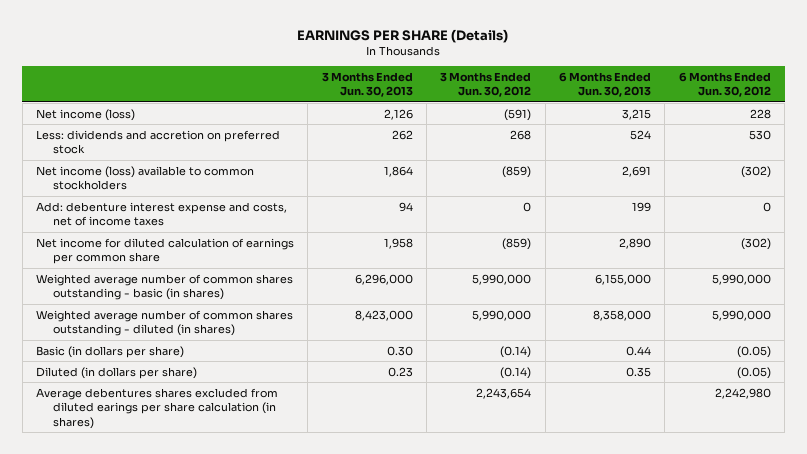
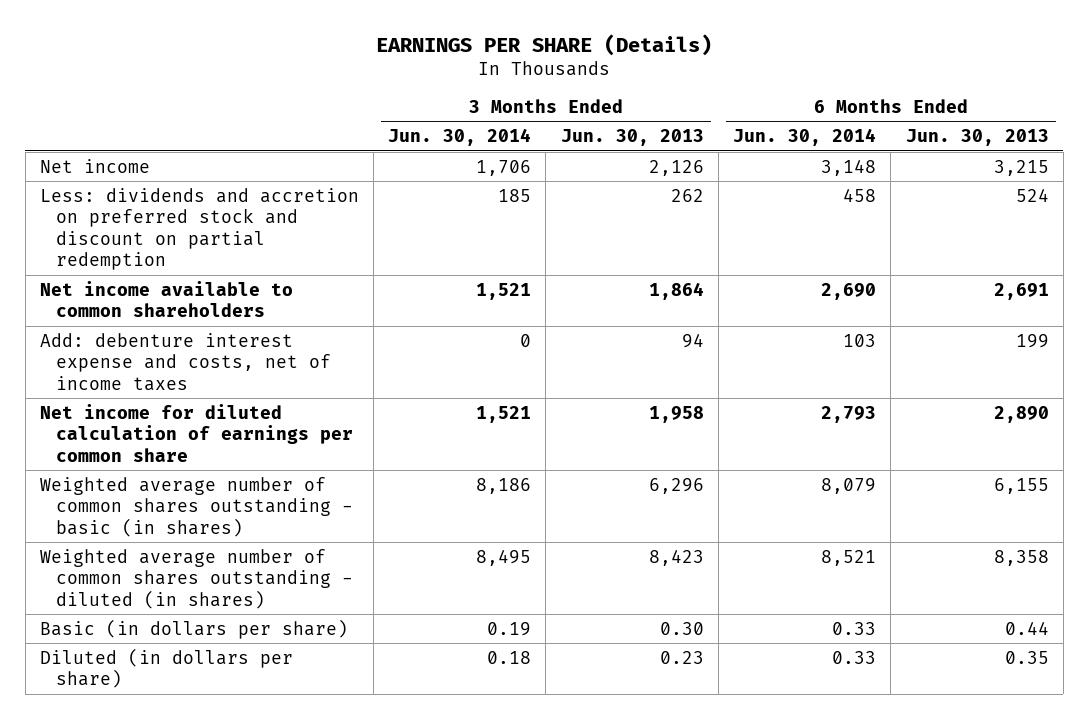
[440,71,532,98] 3 Months Ended Jun. 30, 2012 -> none
[678,71,771,98] 6 Months Ended Jun. 30, 2012 -> none
none -> [388,128,532,147] Jun. 30, 2014
none -> [733,128,877,147] Jun. 30, 2014
[36,108,136,121] Net income (loss) -> [39,158,150,173] Net income
[36,129,281,155] Less: dividends and accretion on preferred stock -> [39,187,359,271] Less: dividends and accretion on preferred stock and discount on partial redemption
[36,165,255,191] Net income (loss) available to common stockholders -> [39,280,293,318] Net income available to common shareholders
[354,273,413,285] 6,296,000 -> [648,477,704,494] 6,296
[595,273,652,285] 6,155,000 -> [993,477,1049,494] 6,155
[354,309,413,321] 8,423,000 -> [648,548,704,566] 8,423
[593,309,652,321] 8,358,000 -> [993,549,1049,566] 8,358
[36,387,279,429] Average debentures shares excluded from diluted earings per share calculation (in shares) -> none

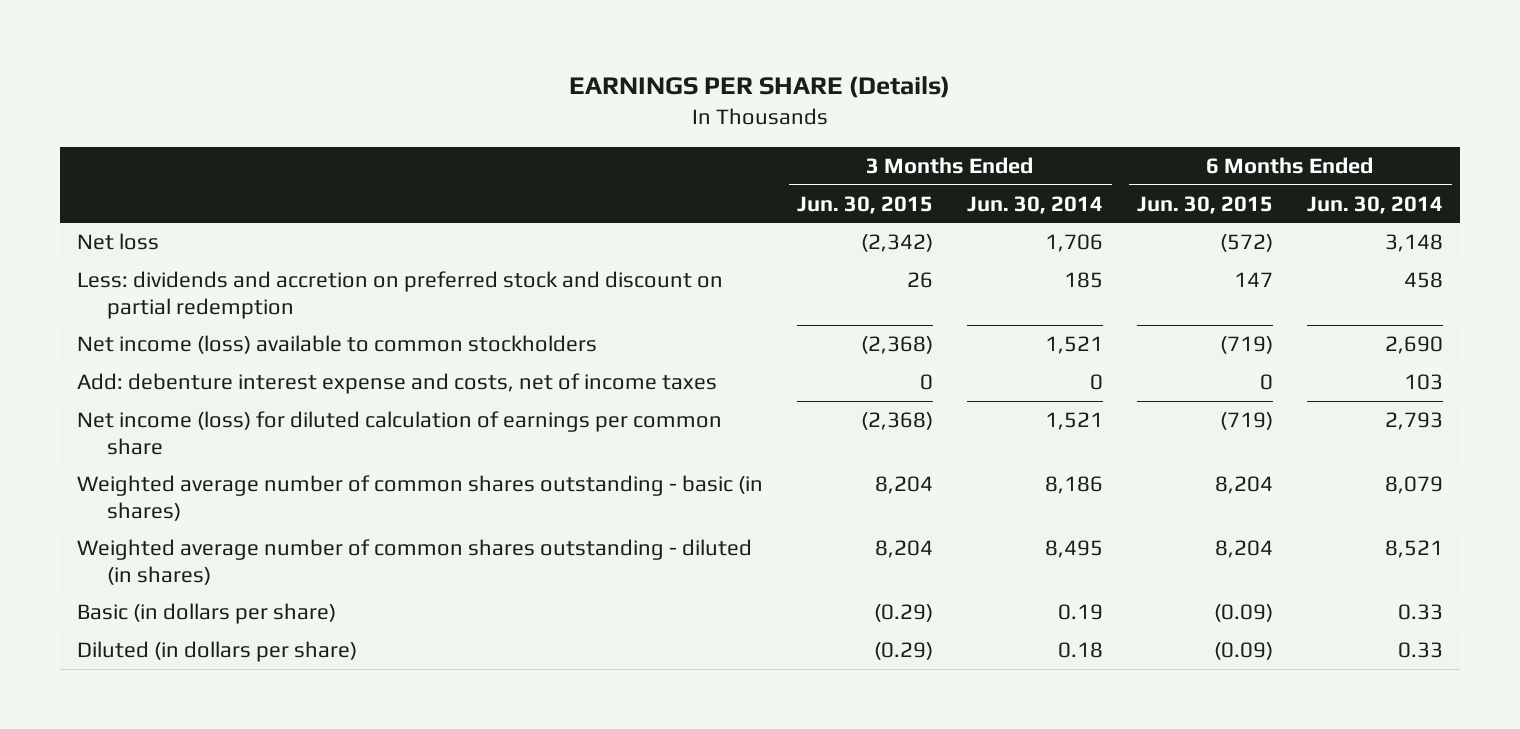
[560,129,704,147] Jun. 30, 2013 -> none
[905,129,1049,147] Jun. 30, 2013 -> none
none -> [797,195,934,214] Jun. 30, 2015
none -> [1137,195,1274,214] Jun. 30, 2015
[39,158,150,173] Net income -> [77,233,160,251] Net loss
[39,280,293,318] Net income available to common shareholders -> [77,335,598,355] Net income (loss) available to common stockholders
[39,403,353,462] Net income for diluted calculation of earnings per common share -> [77,411,723,455] Net income (loss) for diluted calculation of earnings per common share

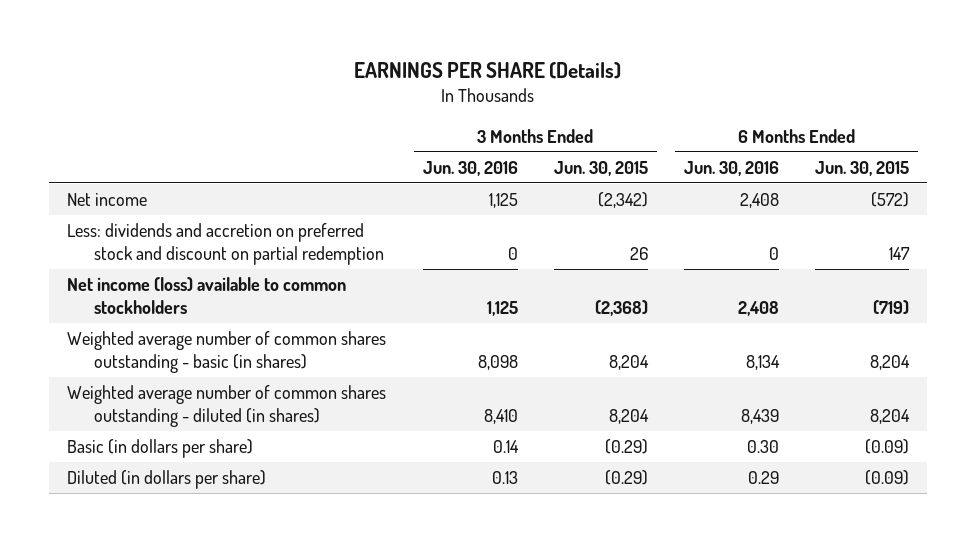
[967,195,1104,214] Jun. 30, 2014 -> none
[1307,195,1444,214] Jun. 30, 2014 -> none
none -> [422,160,518,176] Jun. 30, 2016
none -> [684,160,780,176] Jun. 30, 2016
[77,233,160,251] Net loss -> [67,193,148,207] Net income
[77,373,718,395] Add: debenture interest expense and costs, net of income taxes -> none
[77,411,723,455] Net income (loss) for diluted calculation of earnings per common share -> none

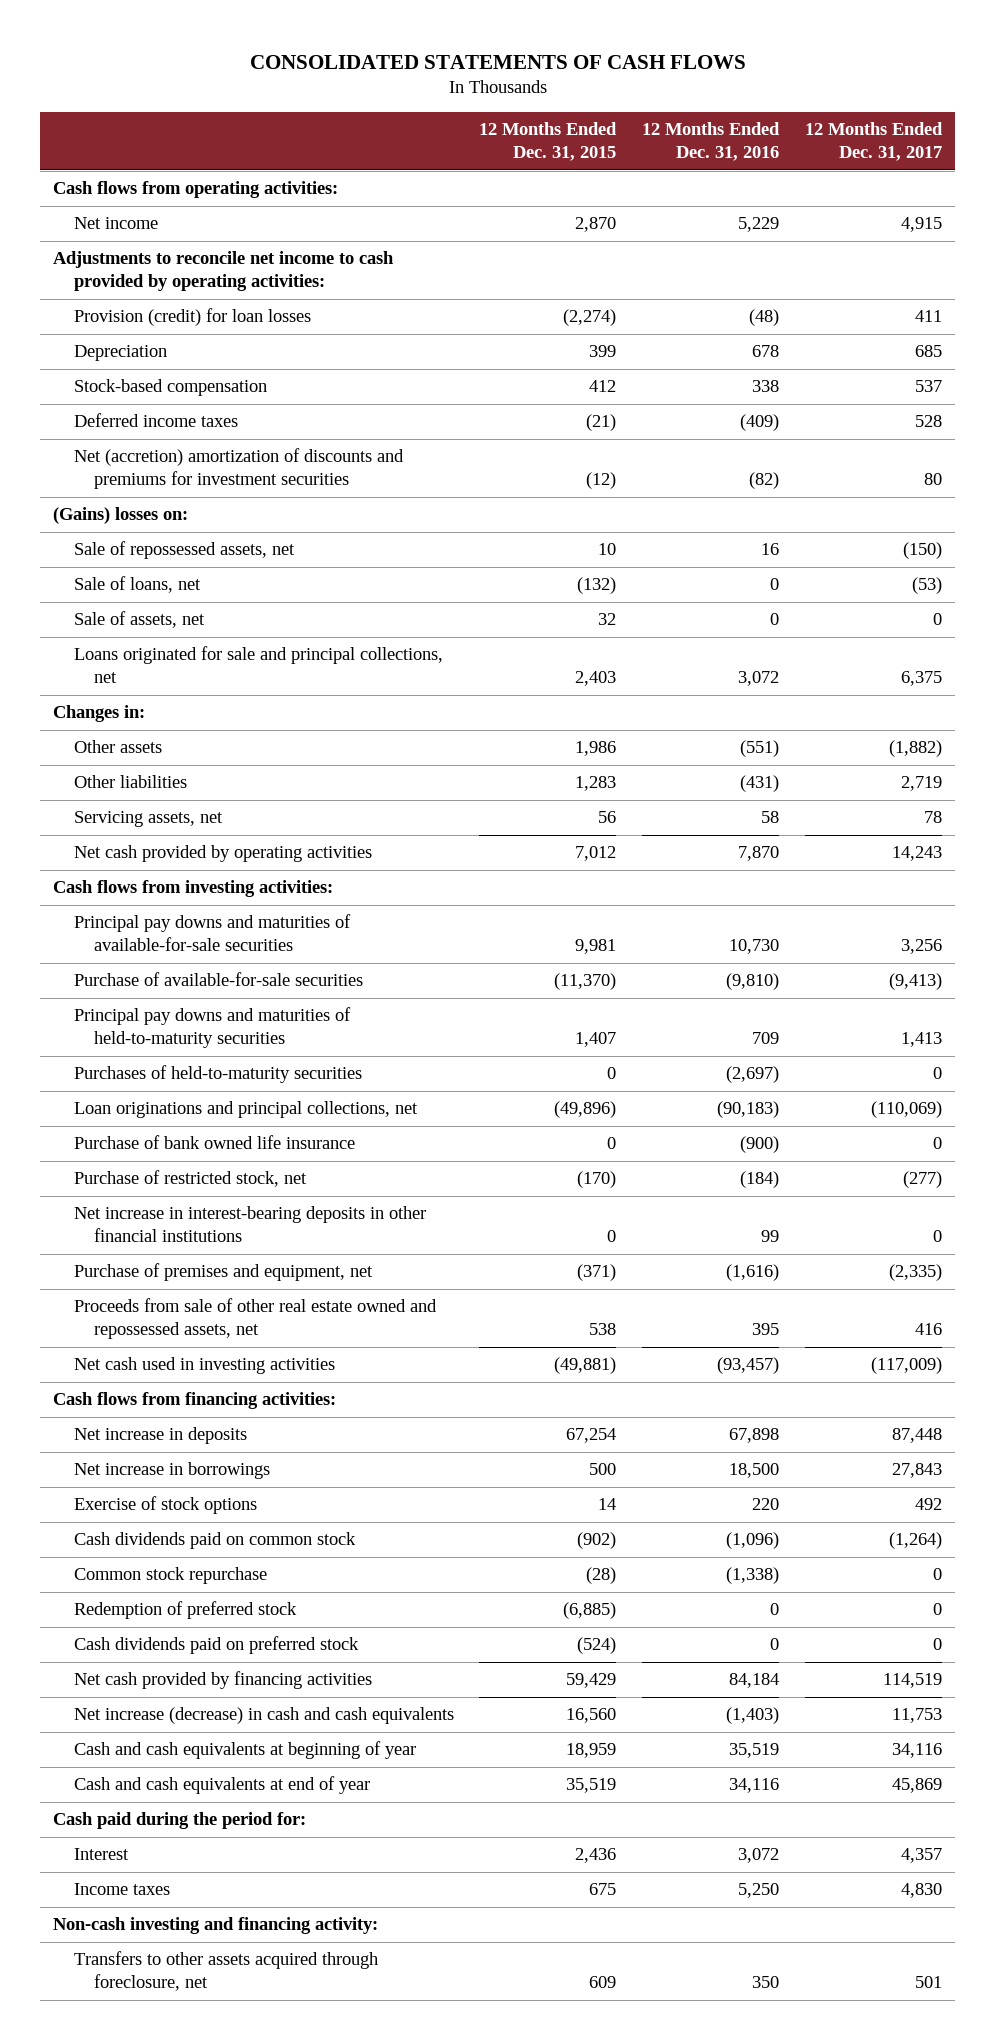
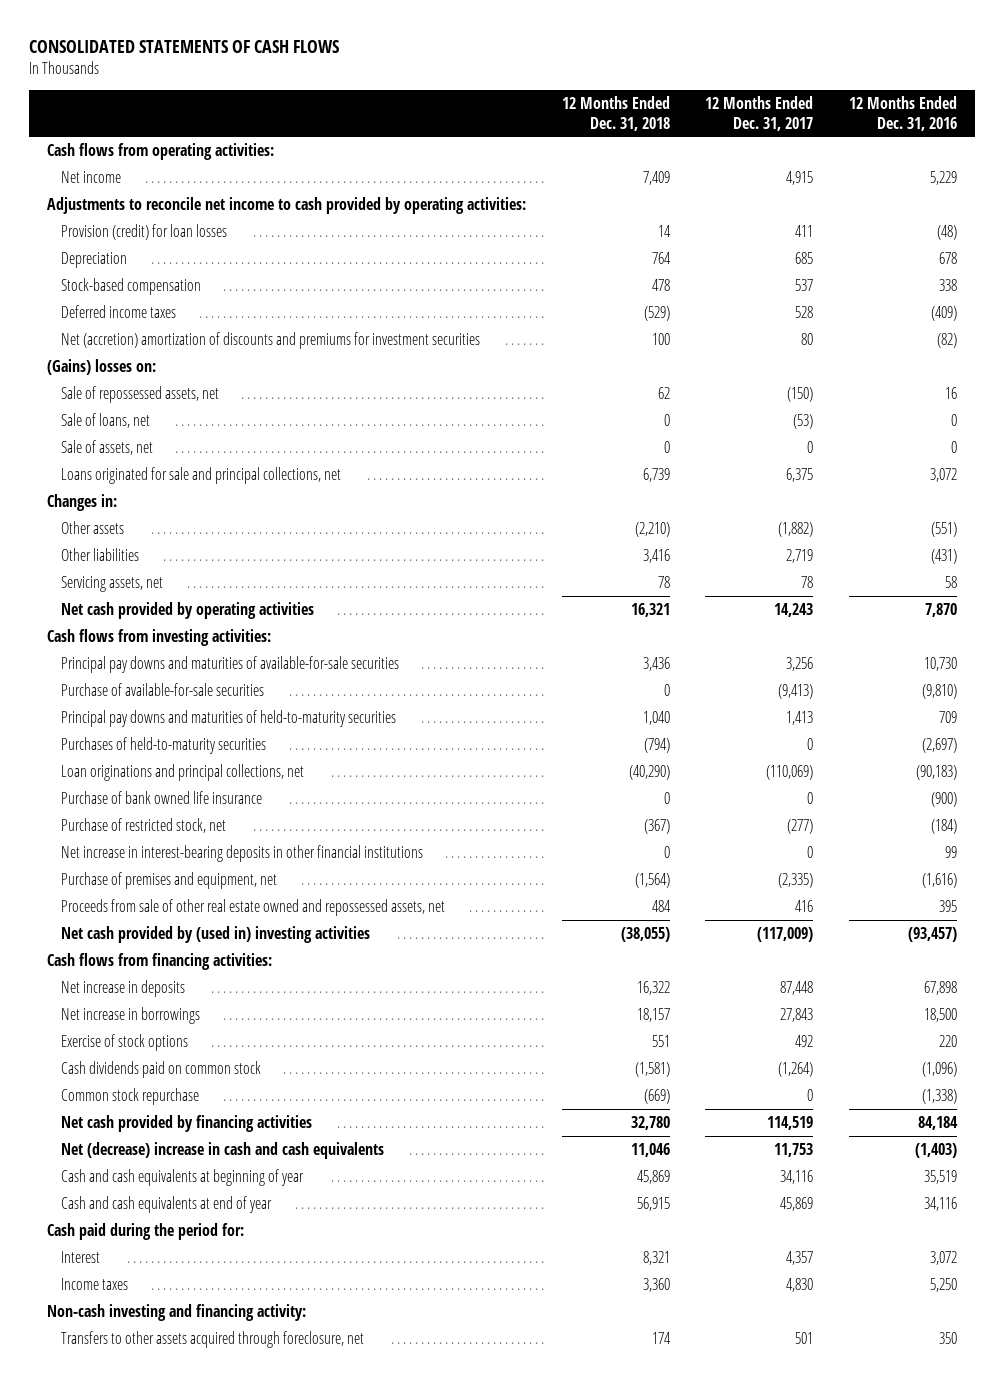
[479,122,618,162] 12 Months Ended Dec. 31, 2015 -> none
none -> [561,96,670,131] 12 Months Ended Dec. 31, 2018
[73,1357,335,1375] Net cash used in investing activities -> [61,926,371,944] Net cash provided by (used in) investing activities
[73,1601,297,1620] Redemption of preferred stock -> none
[73,1636,359,1655] Cash dividends paid on preferred stock -> none
[73,1707,454,1725] Net increase (decrease) in cash and cash equivalents -> [61,1142,385,1160] Net (decrease) increase in cash and cash equivalents

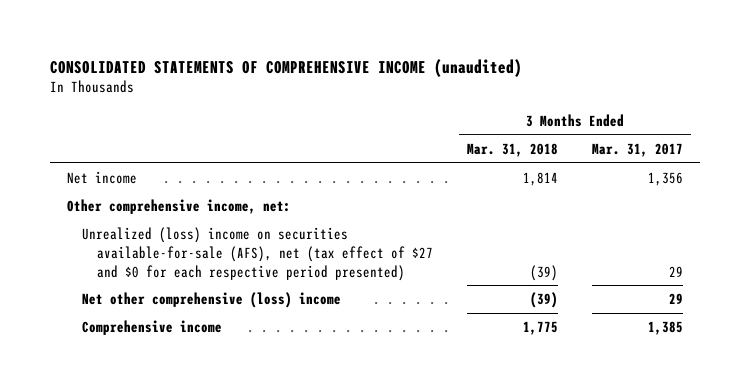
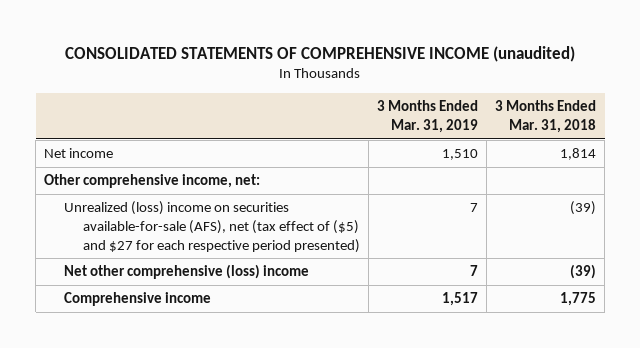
[591,143,683,158] Mar. 31, 2017 -> none
none -> [377,100,479,133] 3 Months Ended Mar. 31, 2019
[81,227,434,281] Unrealized (loss) income on securities available-for-sale (AFS), net (tax effect of $27 and $0 for each respective period presented) -> [63,201,361,253] Unrealized (loss) income on securities available-for-sale (AFS), net (tax effect of ($5) and $27 for each respective period presented)

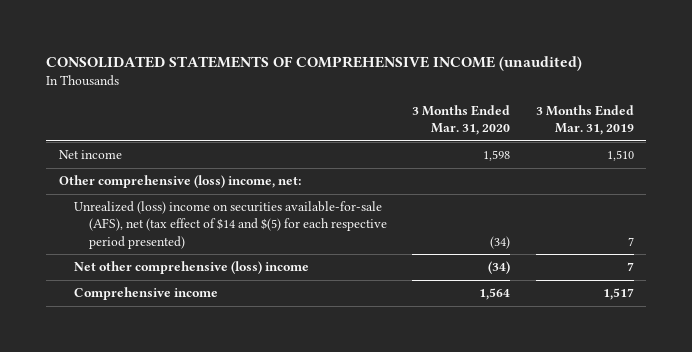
[495,100,597,133] 3 Months Ended Mar. 31, 2018 -> none
none -> [412,105,511,136] 3 Months Ended Mar. 31, 2020
[44,174,261,189] Other comprehensive income, net: -> [58,175,301,189] Other comprehensive (loss) income, net:
[63,201,361,253] Unrealized (loss) income on securities available-for-sale (AFS), net (tax effect of ($5) and $27 for each respective period presented) -> [73,201,387,249] Unrealized (loss) income on securities available-for-sale (AFS), net (tax effect of $14 and $(5) for each respective period presented)

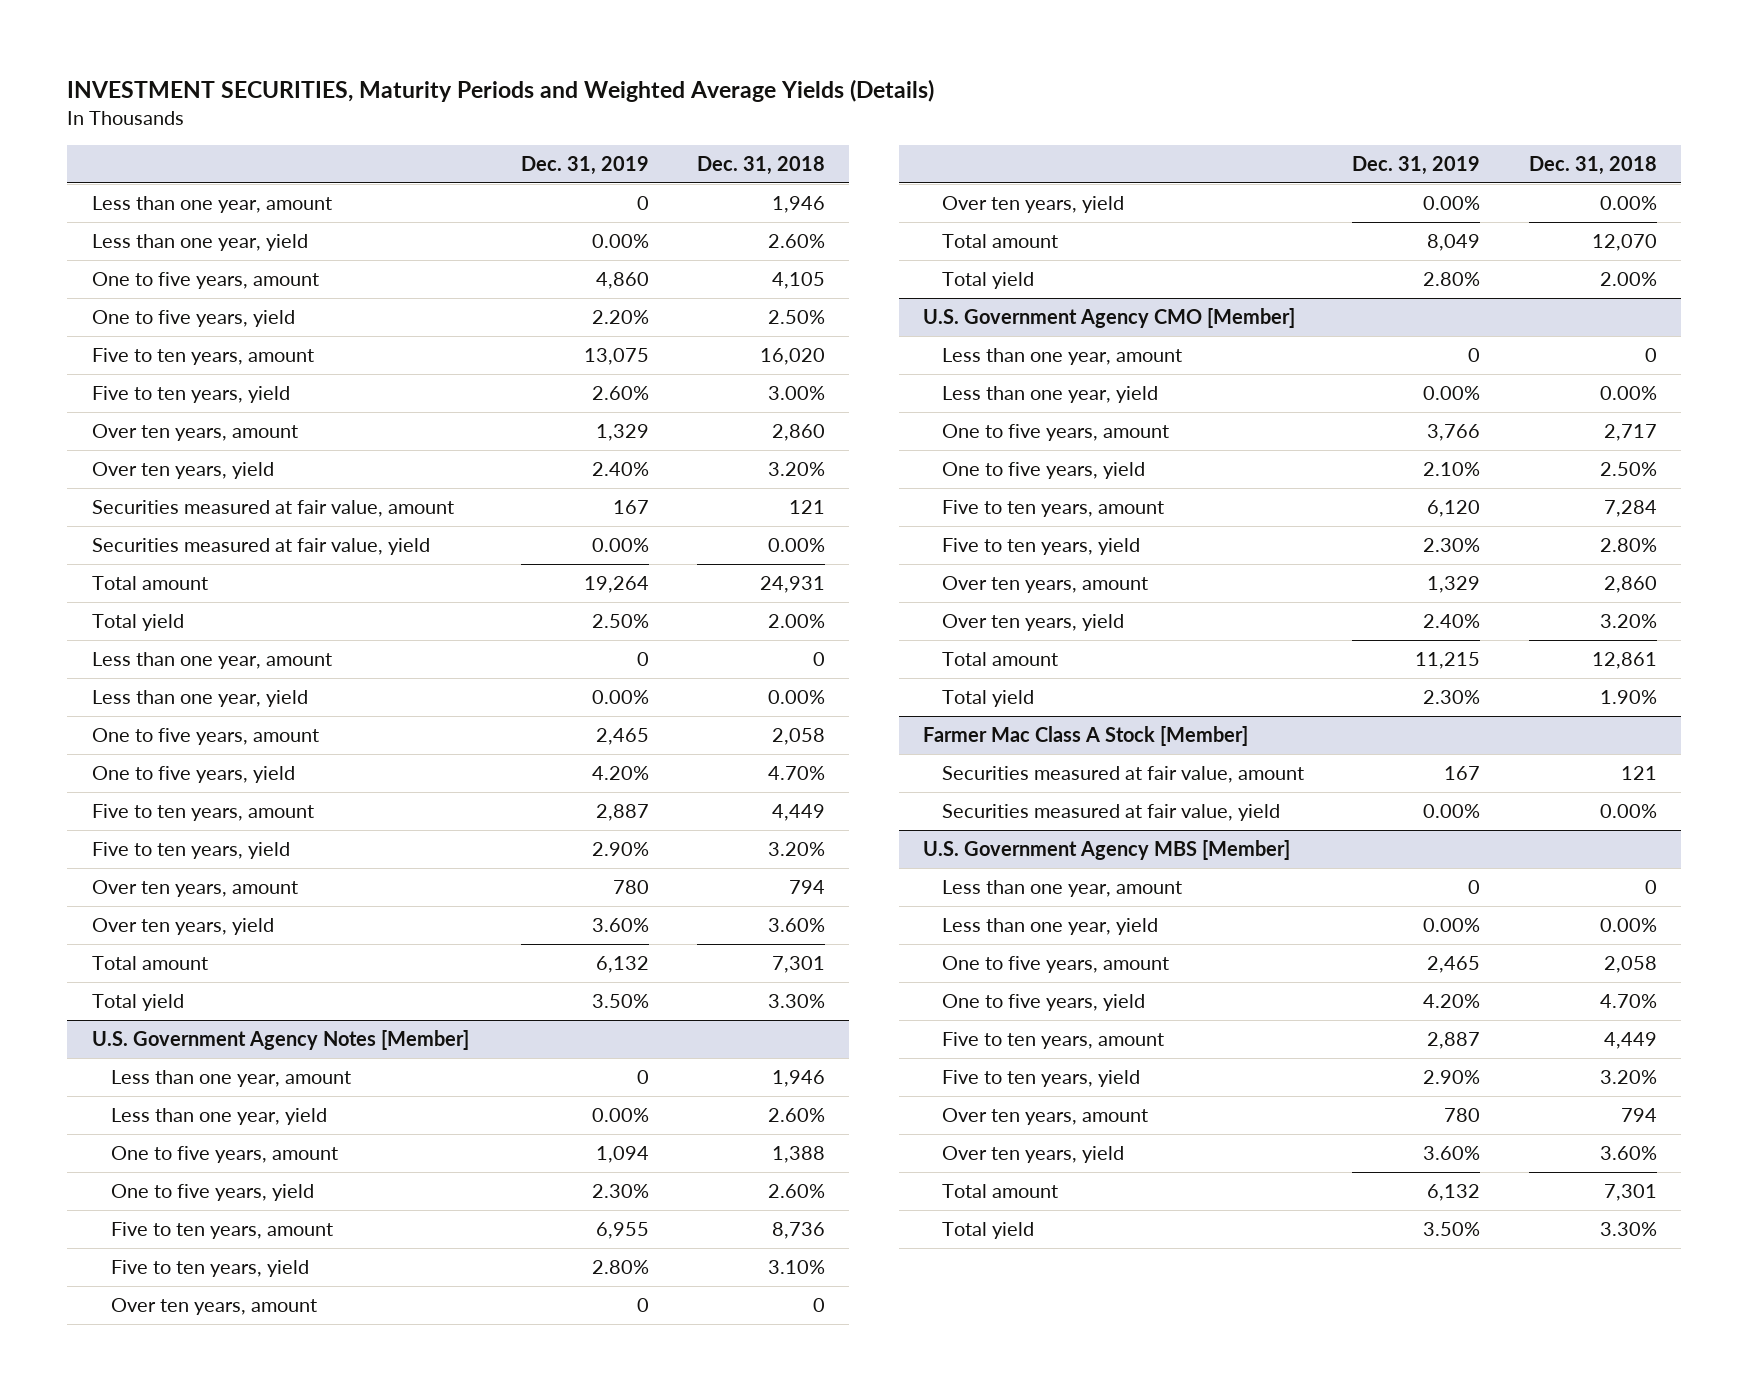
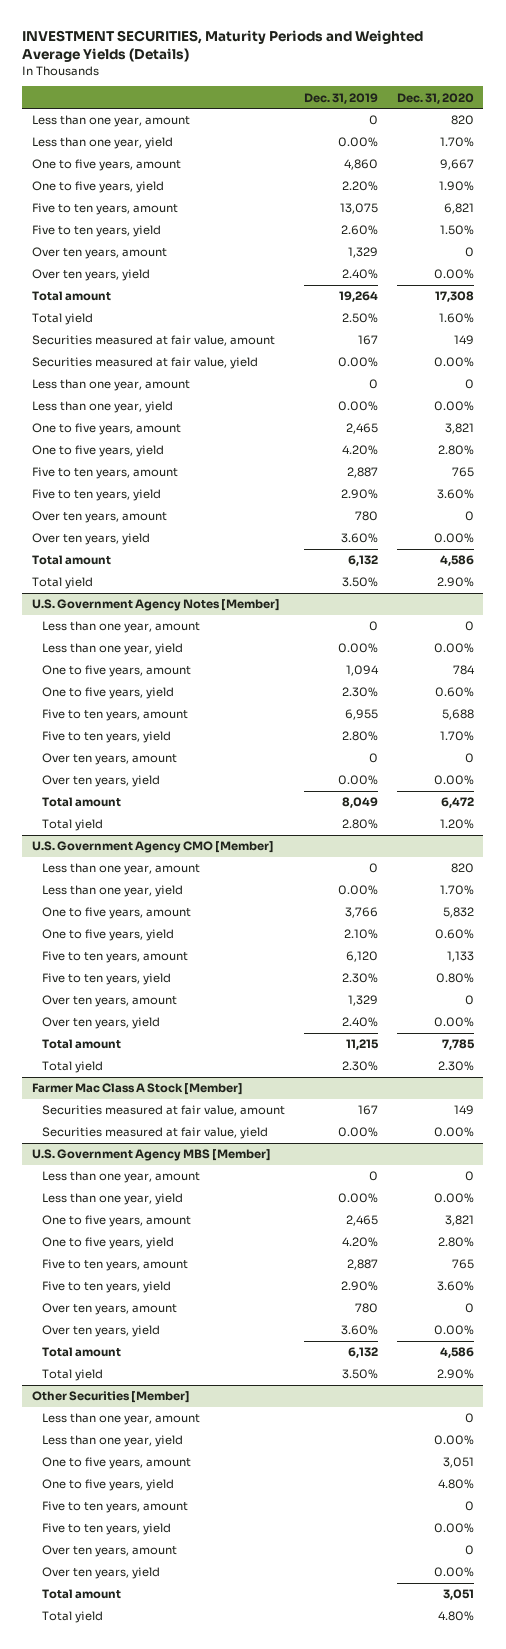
[697,155,826,175] Dec. 31, 2018 -> none
none -> [396,92,474,104] Dec. 31, 2020
[91,500,454,518] Securities measured at fair value, amount -> [31,335,275,347] Securities measured at fair value, amount
[91,538,430,556] Securities measured at fair value, yield -> [31,357,258,370] Securities measured at fair value, yield
none -> [31,1391,190,1404] Other Securities [Member]
none -> [42,1413,201,1426] Less than one year, amount
none -> [42,1435,184,1448] Less than one year, yield
none -> [42,1457,192,1470] One to five years, amount
none -> [42,1479,175,1492] One to five years, yield
none -> [42,1501,189,1514] Five to ten years, amount
none -> [42,1523,172,1536] Five to ten years, yield
none -> [42,1545,178,1558] Over ten years, amount
none -> [42,1567,161,1580] Over ten years, yield
none -> [42,1589,122,1600] Total amount
none -> [42,1611,104,1624] Total yield

